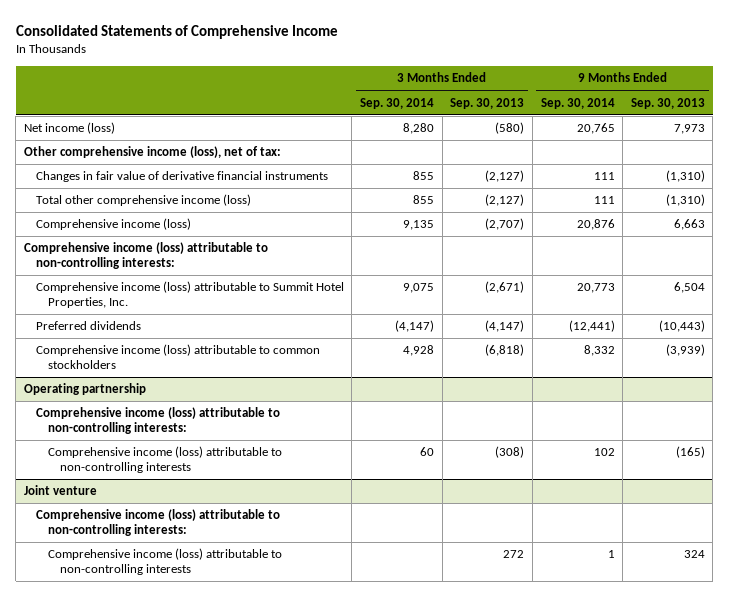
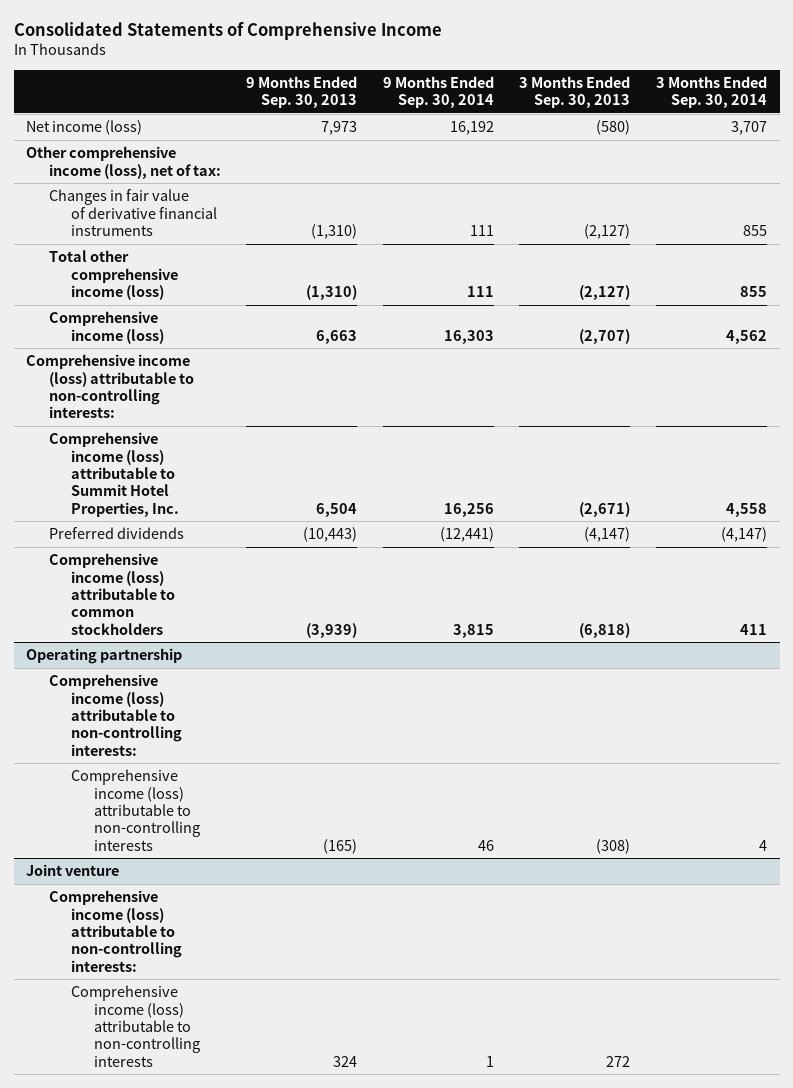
[403,123,435,135] 8,280 -> [730,121,767,136] 3,707
[576,123,615,135] 20,765 -> [449,121,494,136] 16,192
[403,220,435,231] 9,135 -> [725,329,767,344] 4,562
[576,219,615,231] 20,876 -> [443,329,494,344] 16,303
[403,283,435,294] 9,075 -> [725,502,767,517] 4,558
[576,283,615,294] 20,773 -> [443,502,494,517] 16,256
[403,345,435,357] 4,928 -> [739,623,767,635] 411
[583,345,615,357] 8,332 -> [452,623,494,638] 3,815
[420,447,435,457] 60 -> [758,839,767,851] 4
[593,448,615,457] 102 -> [477,839,494,851] 46

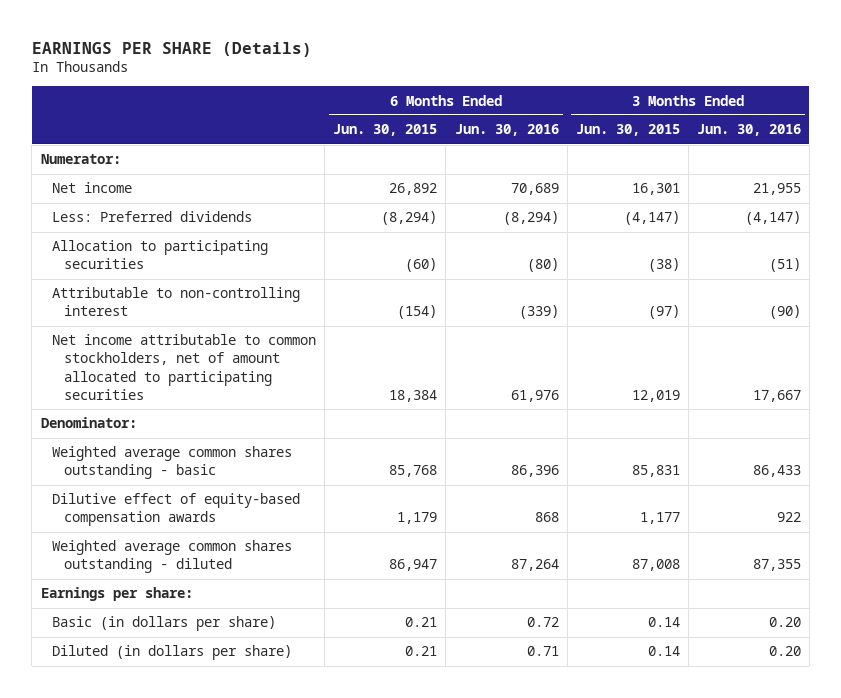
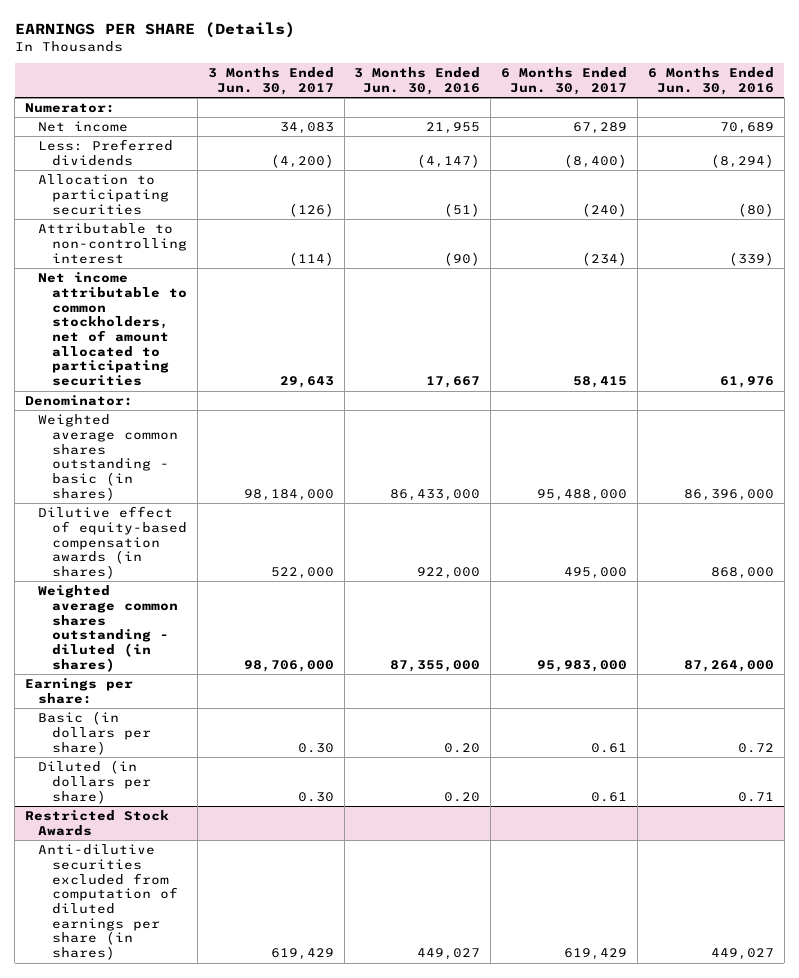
[333,124,438,137] Jun. 30, 2015 -> none
[575,124,680,137] Jun. 30, 2015 -> none
none -> [207,67,334,95] 3 Months Ended Jun. 30, 2017
none -> [501,67,628,95] 6 Months Ended Jun. 30, 2017
[52,446,293,480] Weighted average common shares outstanding - basic -> [38,414,178,501] Weighted average common shares outstanding - basic (in shares)
[510,465,559,478] 86,396 -> [684,488,775,501] 86,396,000
[752,465,801,478] 86,433 -> [390,488,481,501] 86,433,000
[52,493,301,527] Dilutive effect of equity-based compensation awards -> [38,506,187,579] Dilutive effect of equity-based compensation awards (in shares)
[534,512,559,523] 868 -> [711,566,775,579] 868,000
[776,512,801,523] 922 -> [417,566,481,579] 922,000
[52,540,293,574] Weighted average common shares outstanding - diluted -> [38,585,178,672] Weighted average common shares outstanding - diluted (in shares)
[510,559,559,572] 87,264 -> [684,659,775,672] 87,264,000
[752,559,801,572] 87,355 -> [390,659,481,672] 87,355,000
none -> [24,810,169,836] Restricted Stock Awards
none -> [38,844,178,961] Anti-dilutive securities excluded from computation of diluted earnings per share (in shares)

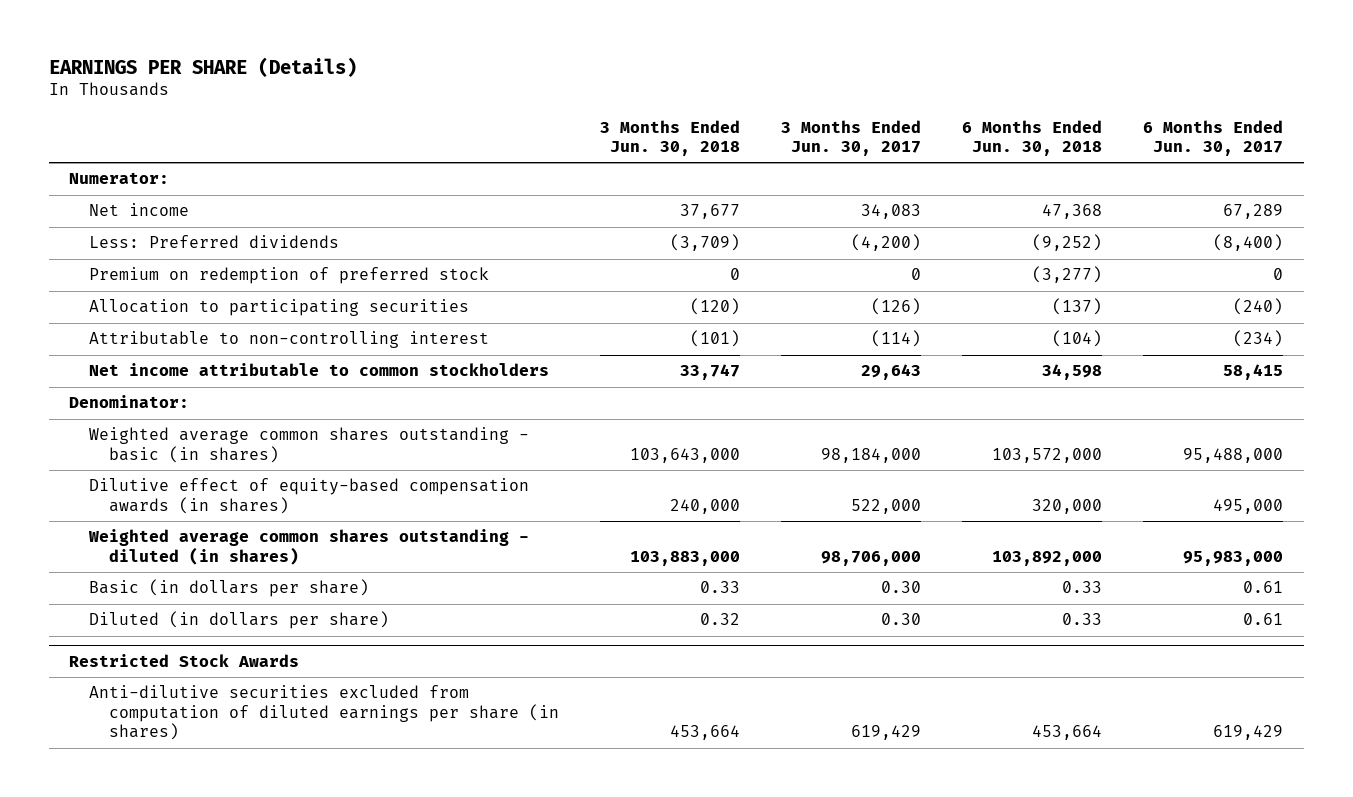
[354,67,481,95] 3 Months Ended Jun. 30, 2016 -> none
[648,67,775,95] 6 Months Ended Jun. 30, 2016 -> none
none -> [600,119,741,157] 3 Months Ended Jun. 30, 2018
none -> [962,119,1103,157] 6 Months Ended Jun. 30, 2018
none -> [89,267,490,285] Premium on redemption of preferred stock
[38,272,187,387] Net income attributable to common stockholders, net of amount allocated to participating securities -> [89,363,550,377] Net income attributable to common stockholders
[24,678,133,704] Earnings per share: -> none

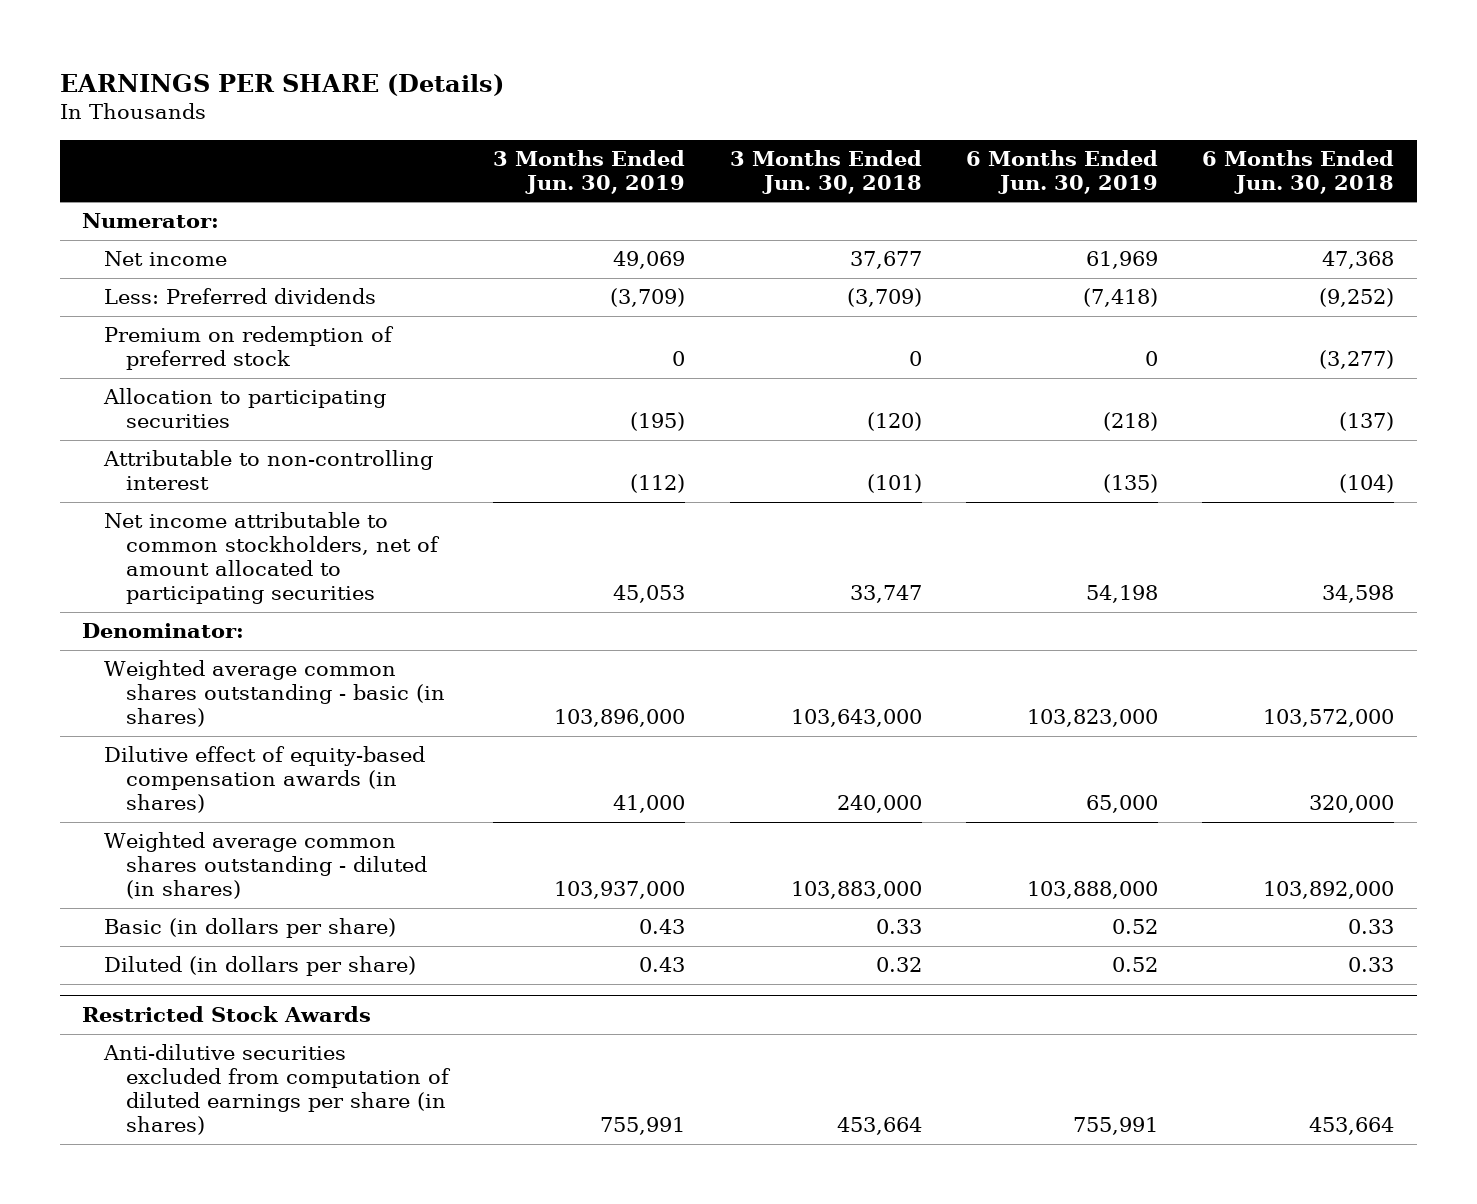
[781,119,922,157] 3 Months Ended Jun. 30, 2017 -> none
[1143,119,1284,157] 6 Months Ended Jun. 30, 2017 -> none
none -> [493,149,686,194] 3 Months Ended Jun. 30, 2019
none -> [965,149,1158,194] 6 Months Ended Jun. 30, 2019
[89,363,550,377] Net income attributable to common stockholders -> [104,512,440,605] Net income attributable to common stockholders, net of amount allocated to participating securities

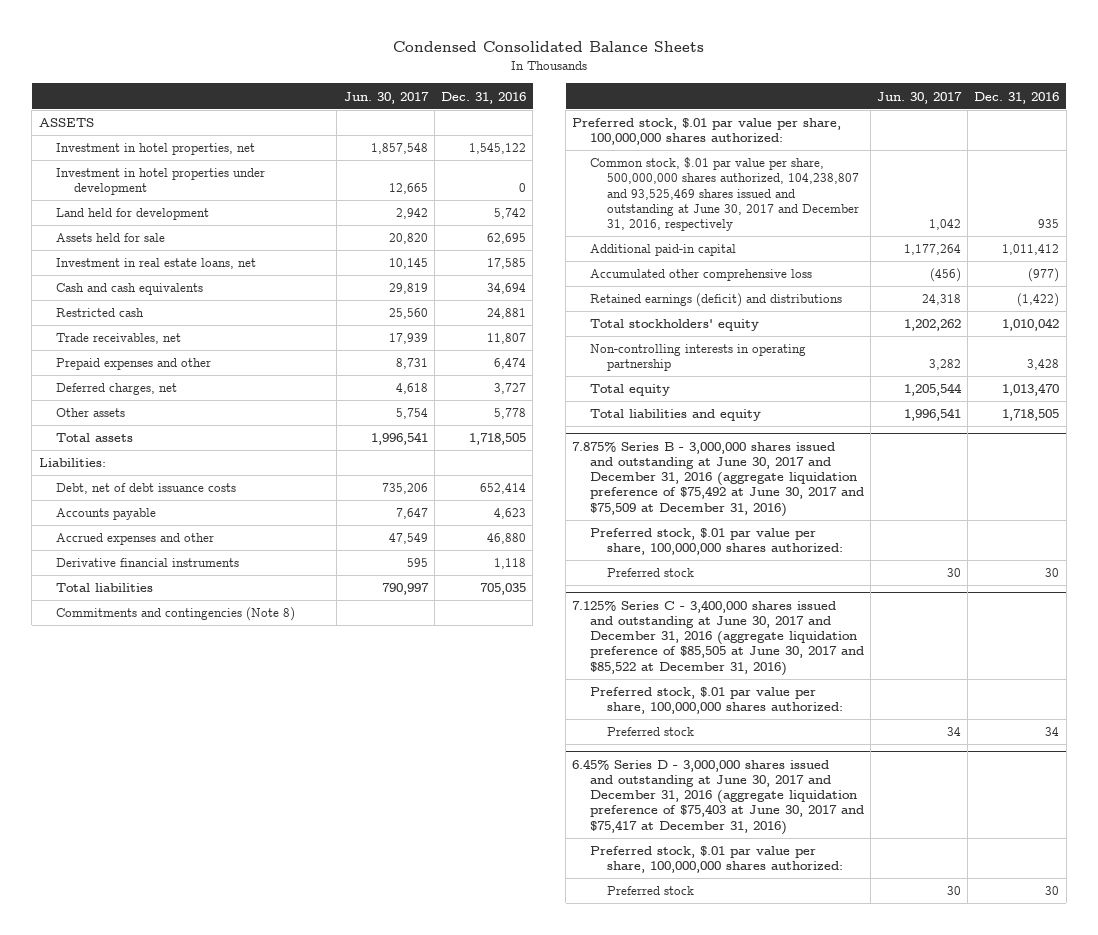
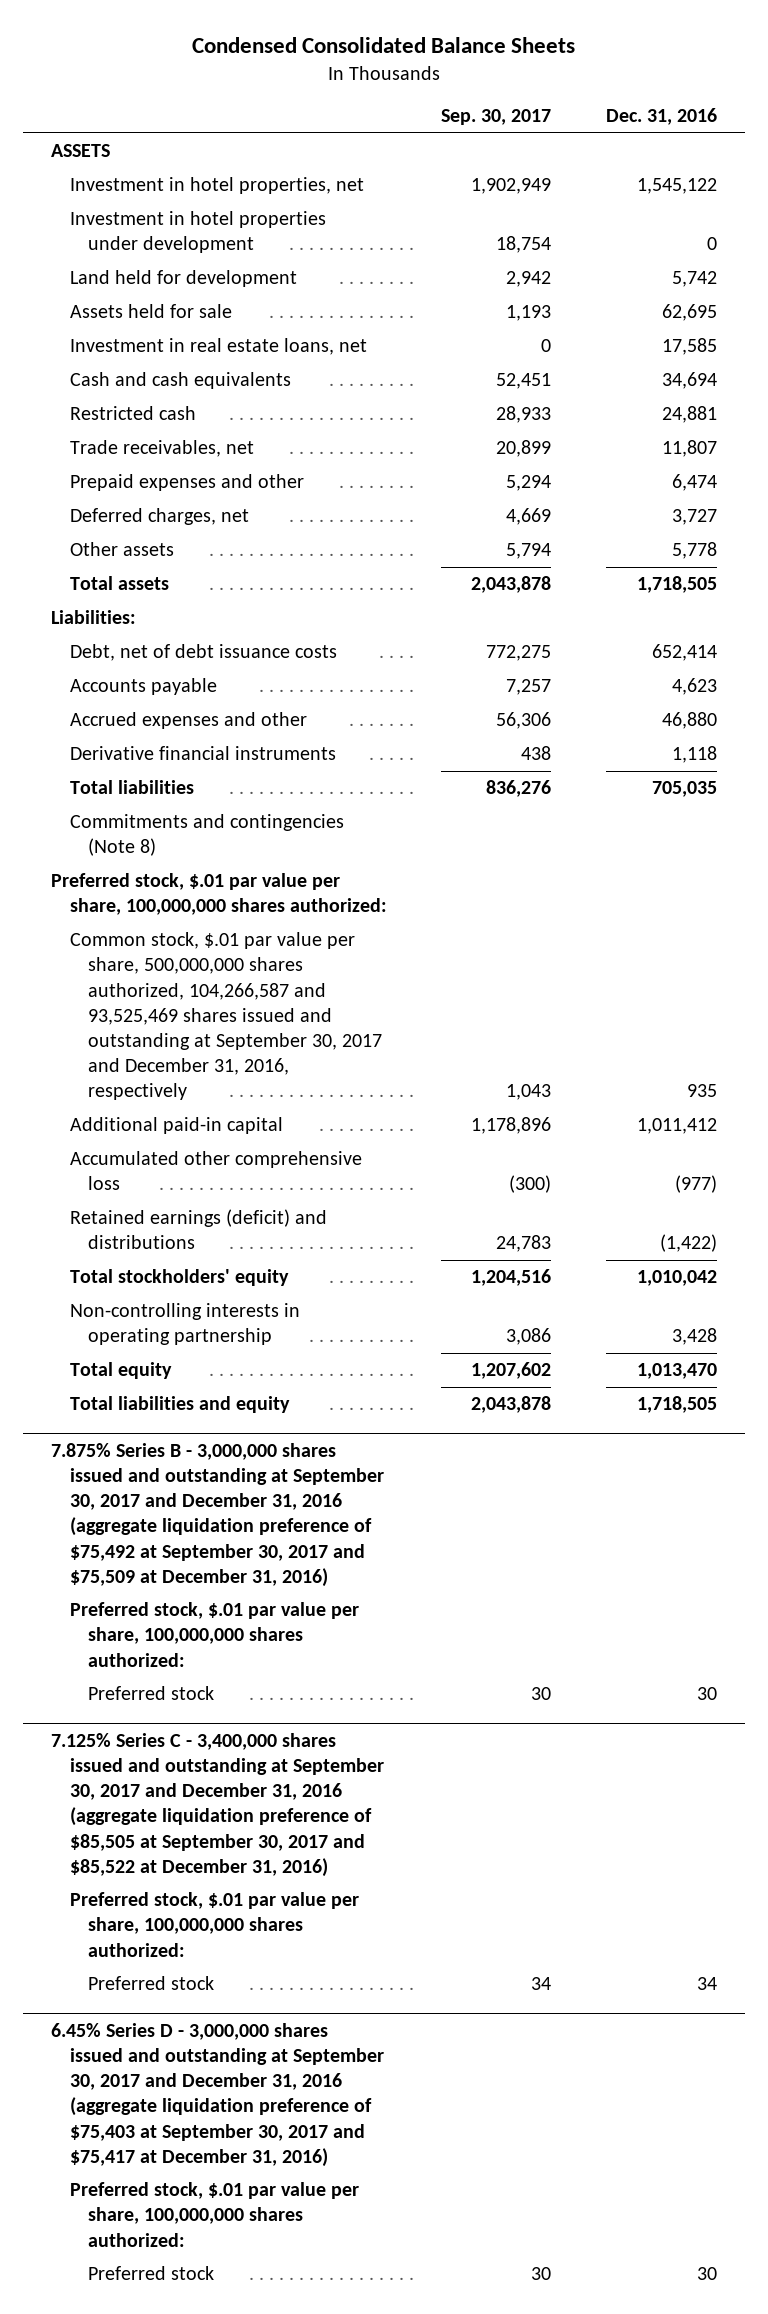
[343,91,429,104] Jun. 30, 2017 -> none
none -> [441,109,552,126] Sep. 30, 2017
[589,157,860,231] Common stock, $.01 par value per share, 500,000,000 shares authorized, 104,238,807 and 93,525,469 shares issued and outstanding at June 30, 2017 and December 31, 2016, respectively -> [69,932,383,1101] Common stock, $.01 par value per share, 500,000,000 shares authorized, 104,266,587 and 93,525,469 shares issued and outstanding at September 30, 2017 and December 31, 2016, respectively
[572,441,864,517] 7.875% Series B - 3,000,000 shares issued and outstanding at June 30, 2017 and December 31, 2016 (aggregate liquidation preference of $75,492 at June 30, 2017 and $75,509 at December 31, 2016) -> [50,1442,384,1587] 7.875% Series B - 3,000,000 shares issued and outstanding at September 30, 2017 and December 31, 2016 (aggregate liquidation preference of $75,492 at September 30, 2017 and $75,509 at December 31, 2016)
[572,599,864,676] 7.125% Series C - 3,400,000 shares issued and outstanding at June 30, 2017 and December 31, 2016 (aggregate liquidation preference of $85,505 at June 30, 2017 and $85,522 at December 31, 2016) -> [50,1732,384,1877] 7.125% Series C - 3,400,000 shares issued and outstanding at September 30, 2017 and December 31, 2016 (aggregate liquidation preference of $85,505 at September 30, 2017 and $85,522 at December 31, 2016)
[572,758,864,835] 6.45% Series D - 3,000,000 shares issued and outstanding at June 30, 2017 and December 31, 2016 (aggregate liquidation preference of $75,403 at June 30, 2017 and $75,417 at December 31, 2016) -> [50,2022,384,2167] 6.45% Series D - 3,000,000 shares issued and outstanding at September 30, 2017 and December 31, 2016 (aggregate liquidation preference of $75,403 at September 30, 2017 and $75,417 at December 31, 2016)

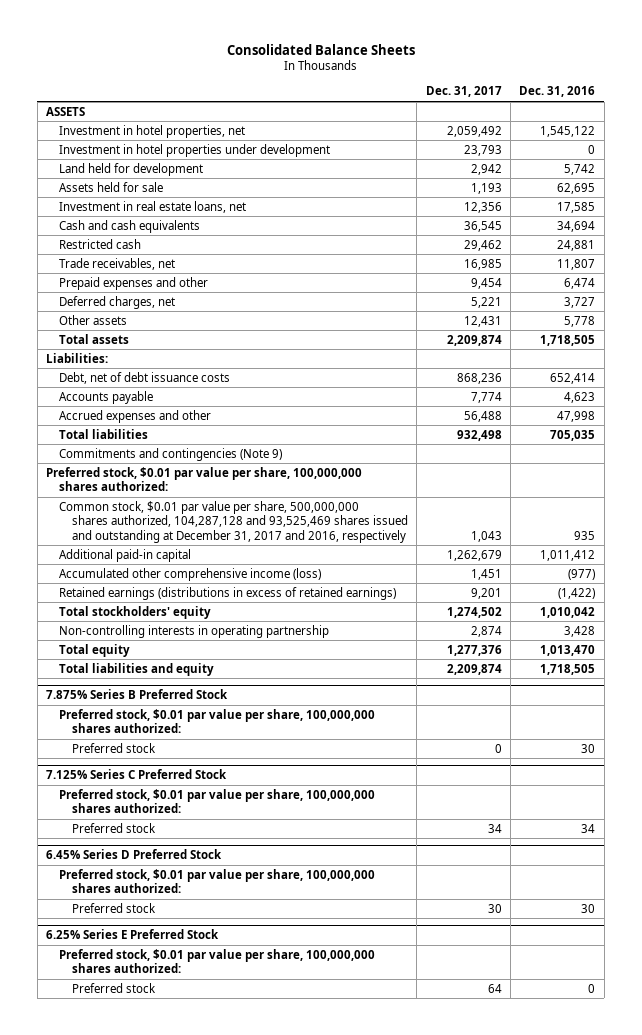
[192,37,576,54] Condensed Consolidated Balance Sheets -> [226,44,415,56] Consolidated Balance Sheets
[441,109,552,126] Sep. 30, 2017 -> none
none -> [425,86,502,98] Dec. 31, 2017
[69,746,336,761] Derivative financial instruments -> none
[662,712,718,730] 46,880 -> [557,410,596,422] 47,998
[69,814,344,857] Commitments and contingencies (Note 8) -> [59,447,283,461] Commitments and contingencies (Note 9)
[50,873,387,916] Preferred stock, $.01 par value per share, 100,000,000 shares authorized: -> [46,466,363,492] Preferred stock, $0.01 par value per share, 100,000,000 shares authorized:
[69,932,383,1101] Common stock, $.01 par value per share, 500,000,000 shares authorized, 104,266,587 and 93,525,469 shares issued and outstanding at September 30, 2017 and December 31, 2016, respectively -> [59,500,409,543] Common stock, $0.01 par value per share, 500,000,000 shares authorized, 104,287,128 and 93,525,469 shares issued and outstanding at December 31, 2017 and 2016, respectively
[69,1151,362,1191] Accumulated other comprehensive loss -> [59,567,322,581] Accumulated other comprehensive income (loss)
[69,1209,327,1250] Retained earnings (deficit) and distributions -> [59,586,397,600] Retained earnings (distributions in excess of retained earnings)
[50,1442,384,1587] 7.875% Series B - 3,000,000 shares issued and outstanding at September 30, 2017 and December 31, 2016 (aggregate liquidation preference of $75,492 at September 30, 2017 and $75,509 at December 31, 2016) -> [46,689,229,700] 7.875% Series B Preferred Stock
[69,1602,359,1667] Preferred stock, $.01 par value per share, 100,000,000 shares authorized: -> [59,708,376,734] Preferred stock, $0.01 par value per share, 100,000,000 shares authorized:
[50,1732,384,1877] 7.125% Series C - 3,400,000 shares issued and outstanding at September 30, 2017 and December 31, 2016 (aggregate liquidation preference of $85,505 at September 30, 2017 and $85,522 at December 31, 2016) -> [46,769,228,780] 7.125% Series C Preferred Stock
[69,1892,359,1957] Preferred stock, $.01 par value per share, 100,000,000 shares authorized: -> [59,788,376,814] Preferred stock, $0.01 par value per share, 100,000,000 shares authorized:
[50,2022,384,2167] 6.45% Series D - 3,000,000 shares issued and outstanding at September 30, 2017 and December 31, 2016 (aggregate liquidation preference of $75,403 at September 30, 2017 and $75,417 at December 31, 2016) -> [46,849,223,860] 6.45% Series D Preferred Stock
[69,2182,359,2247] Preferred stock, $.01 par value per share, 100,000,000 shares authorized: -> [59,868,376,894] Preferred stock, $0.01 par value per share, 100,000,000 shares authorized:
none -> [46,929,220,940] 6.25% Series E Preferred Stock
none -> [59,948,376,974] Preferred stock, $0.01 par value per share, 100,000,000 shares authorized:
none -> [72,982,157,993] Preferred stock

